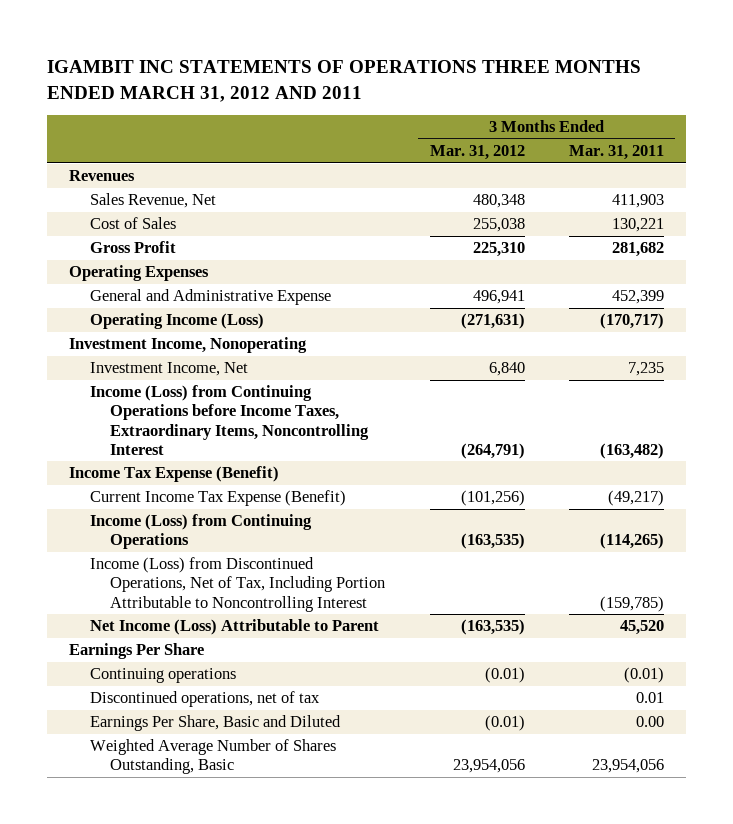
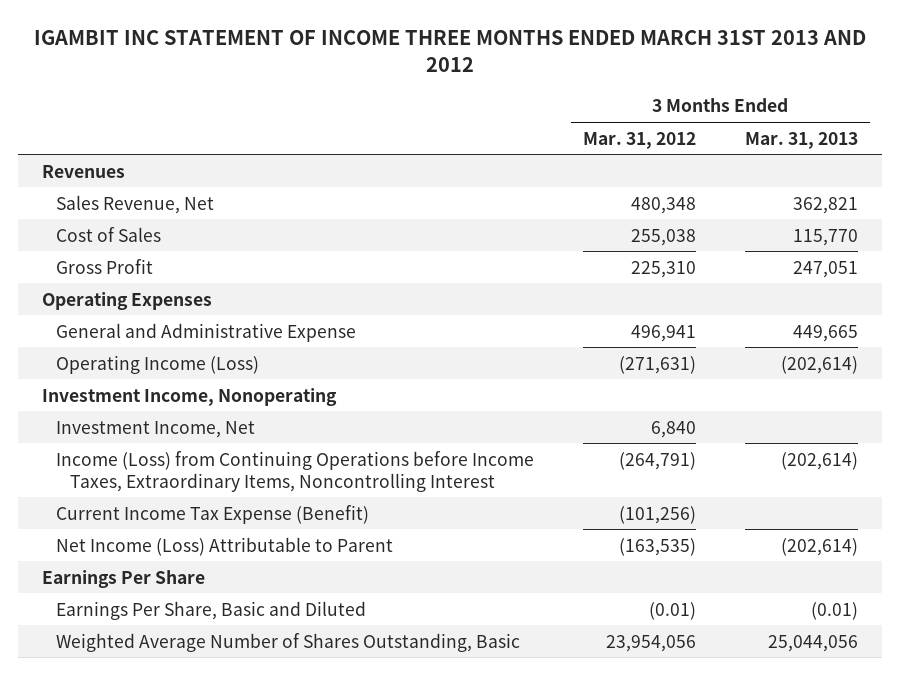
[47,59,642,102] IGAMBIT INC STATEMENTS OF OPERATIONS THREE MONTHS ENDED MARCH 31, 2012 AND 2011 -> [34,30,867,73] IGAMBIT INC STATEMENT OF INCOME THREE MONTHS ENDED MARCH 31ST 2013 AND 2012
[568,145,664,161] Mar. 31, 2011 -> none
none -> [744,131,858,149] Mar. 31, 2013
[69,466,280,483] Income Tax Expense (Benefit) -> none
[89,514,312,550] Income (Loss) from Continuing Operations -> none
[89,557,386,612] Income (Loss) from Discontinued Operations, Net of Tax, Including Portion Attributable to Noncontrolling Interest -> none
[89,668,236,684] Continuing operations -> none
[89,691,320,708] Discontinued operations, net of tax -> none

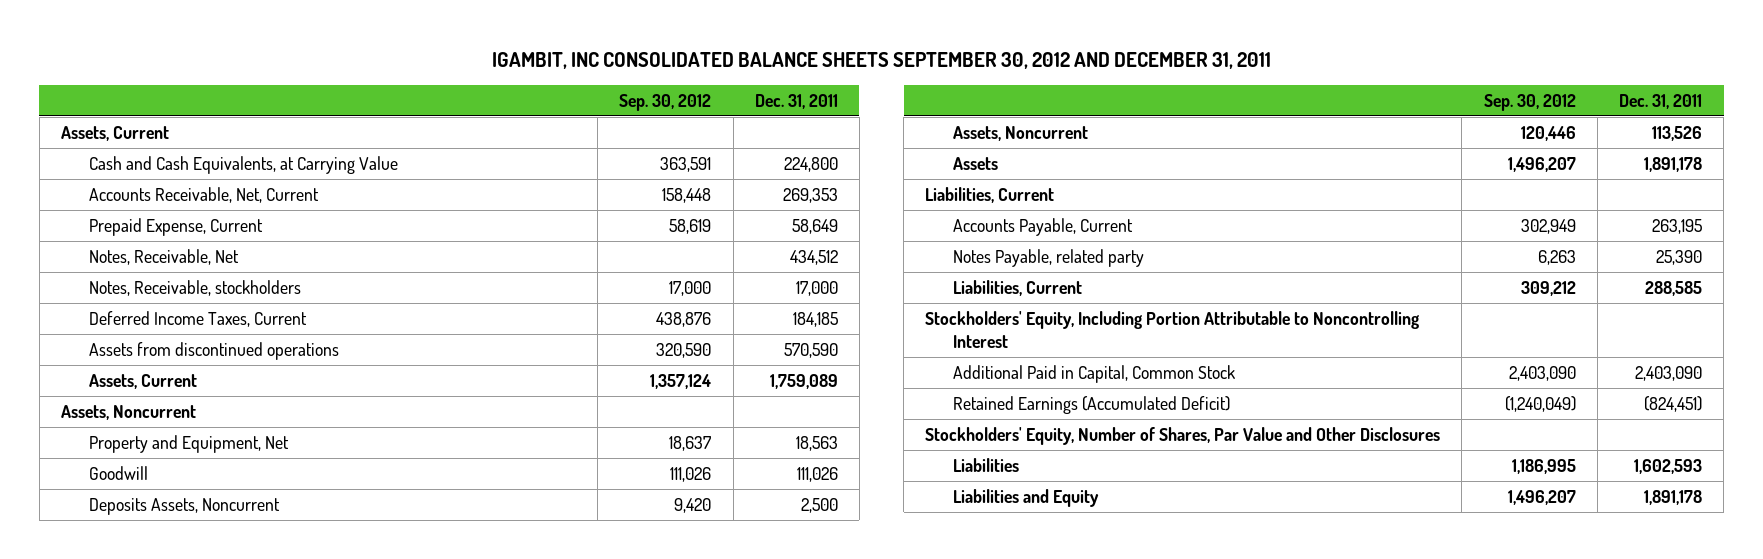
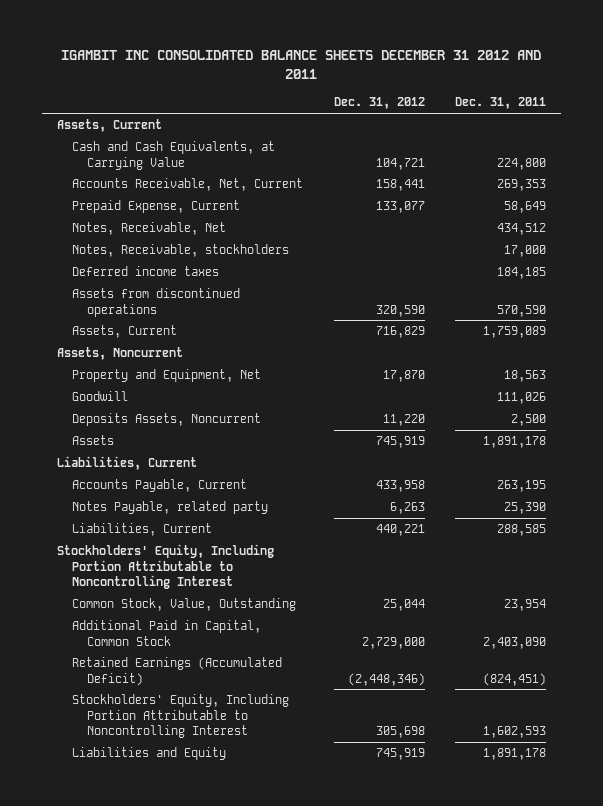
[492,51,1272,69] IGAMBIT, INC CONSOLIDATED BALANCE SHEETS SEPTEMBER 30, 2012 AND DECEMBER 31, 2011 -> [61,50,542,80] IGAMBIT INC CONSOLIDATED BALANCE SHEETS DECEMBER 31 2012 AND 2011
[619,93,712,111] Sep. 30, 2012 -> none
none -> [333,97,425,110] Dec. 31, 2012
[88,311,307,328] Deferred Income Taxes, Current -> [72,266,220,277] Deferred income taxes
[952,126,1088,142] Assets, Noncurrent -> none
none -> [72,598,297,612] Common Stock, Value, Outstanding
[925,427,1441,446] Stockholders' Equity, Number of Shares, Par Value and Other Disclosures -> none
[952,458,1019,473] Liabilities -> [72,694,290,738] Stockholders' Equity, Including Portion Attributable to Noncontrolling Interest

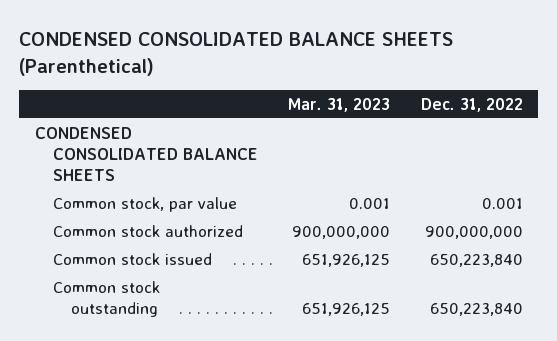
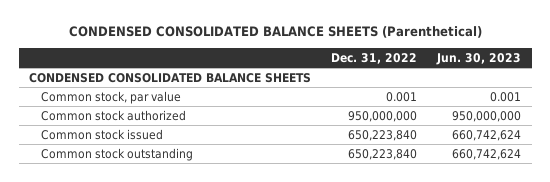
[288,97,391,112] Mar. 31, 2023 -> none
none -> [436,52,522,65] Jun. 30, 2023
[424,225,523,239] 900,000,000 -> [348,110,418,122] 950,000,000

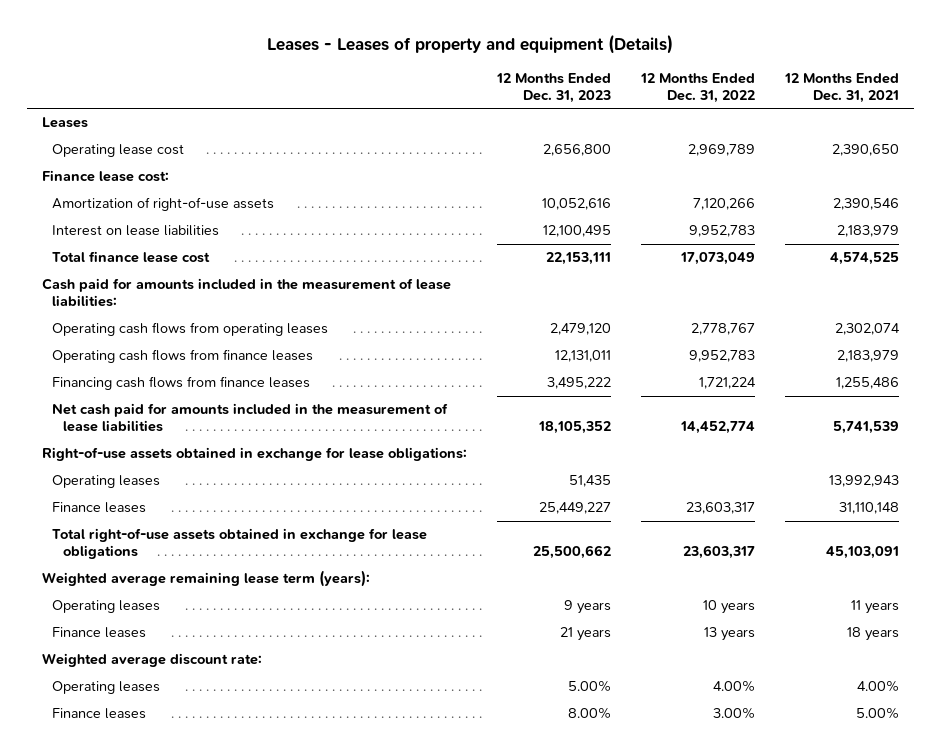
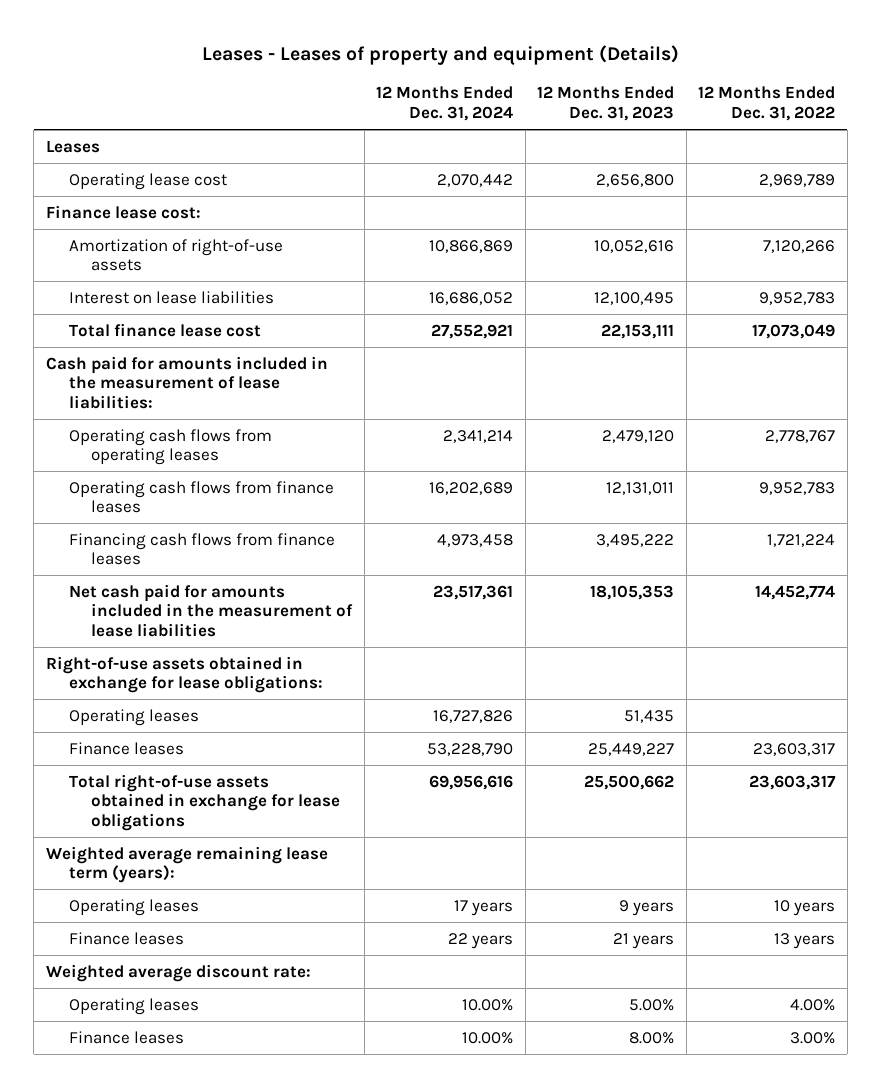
[783,72,899,103] 12 Months Ended Dec. 31, 2021 -> none
none -> [376,86,514,122] 12 Months Ended Dec. 31, 2024
[537,421,611,435] 18,105,352 -> [590,584,675,600] 18,105,353

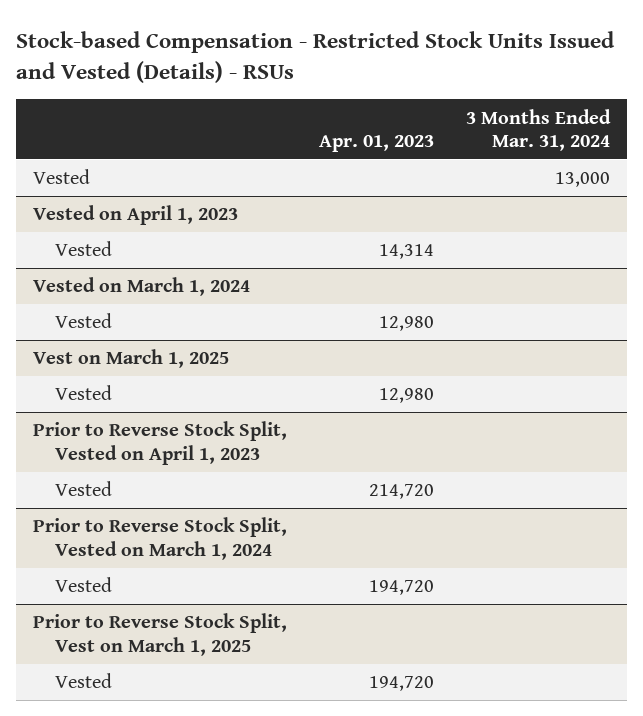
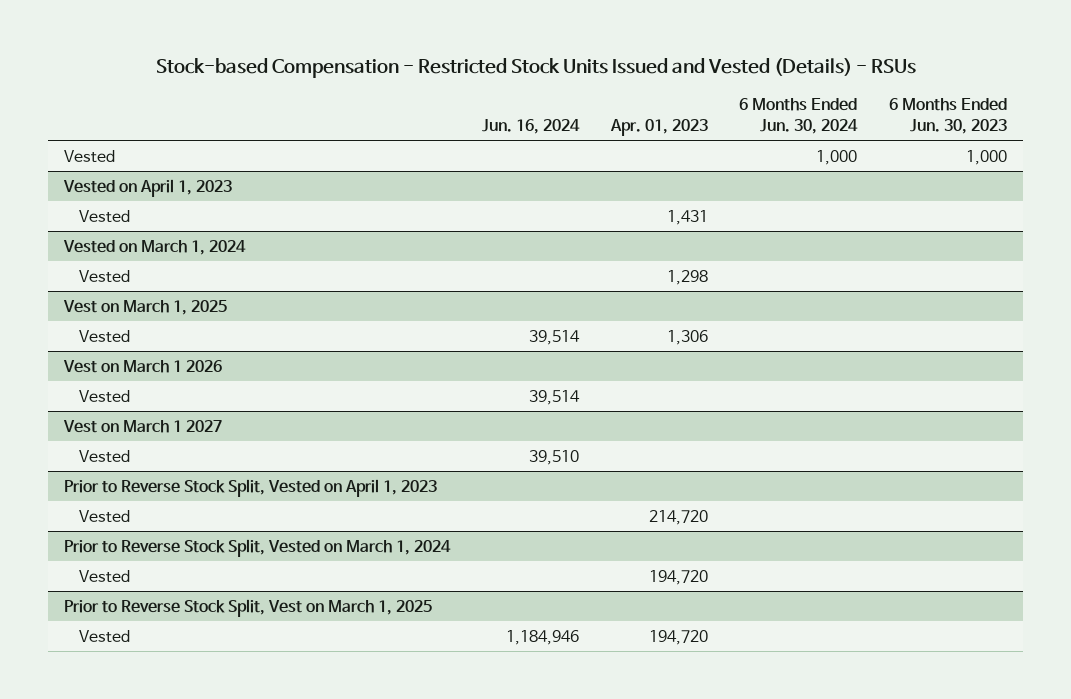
[466,108,612,151] 3 Months Ended Mar. 31, 2024 -> none
none -> [481,118,580,134] Jun. 16, 2024
none -> [739,98,859,134] 6 Months Ended Jun. 30, 2024
none -> [889,98,1008,134] 6 Months Ended Jun. 30, 2023
[378,244,434,260] 14,314 -> [666,209,708,225] 1,431
[378,316,434,332] 12,980 -> [666,269,708,285] 1,298
[378,388,434,404] 12,980 -> [666,329,708,345] 1,306
none -> [63,359,223,373] Vest on March 1 2026
none -> [78,389,130,403] Vested
none -> [63,419,223,433] Vest on March 1 2027
none -> [78,449,130,463] Vested

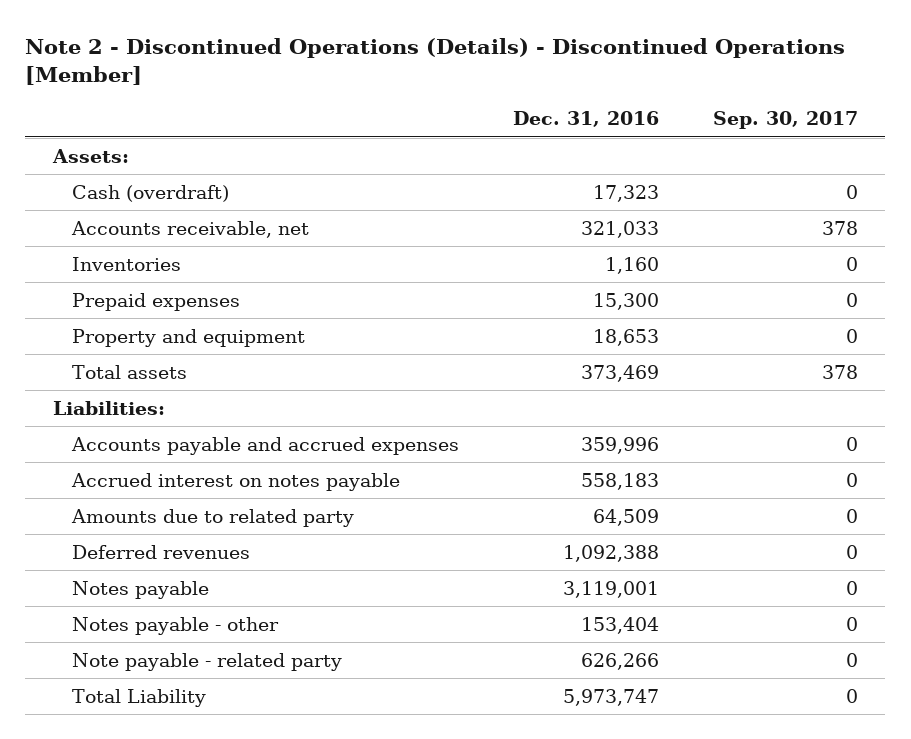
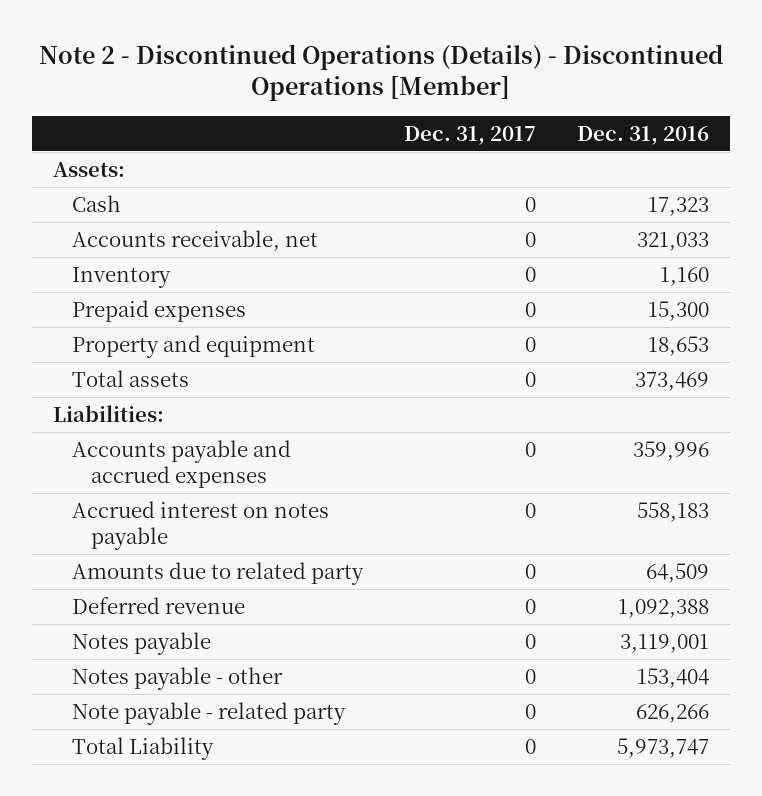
[713,111,859,130] Sep. 30, 2017 -> none
none -> [404,125,537,145] Dec. 31, 2017
[71,184,229,202] Cash (overdraft) -> [71,194,121,212] Cash
[71,256,181,271] Inventories -> [71,266,171,288] Inventory
[71,544,250,559] Deferred revenues -> [71,596,245,614] Deferred revenue

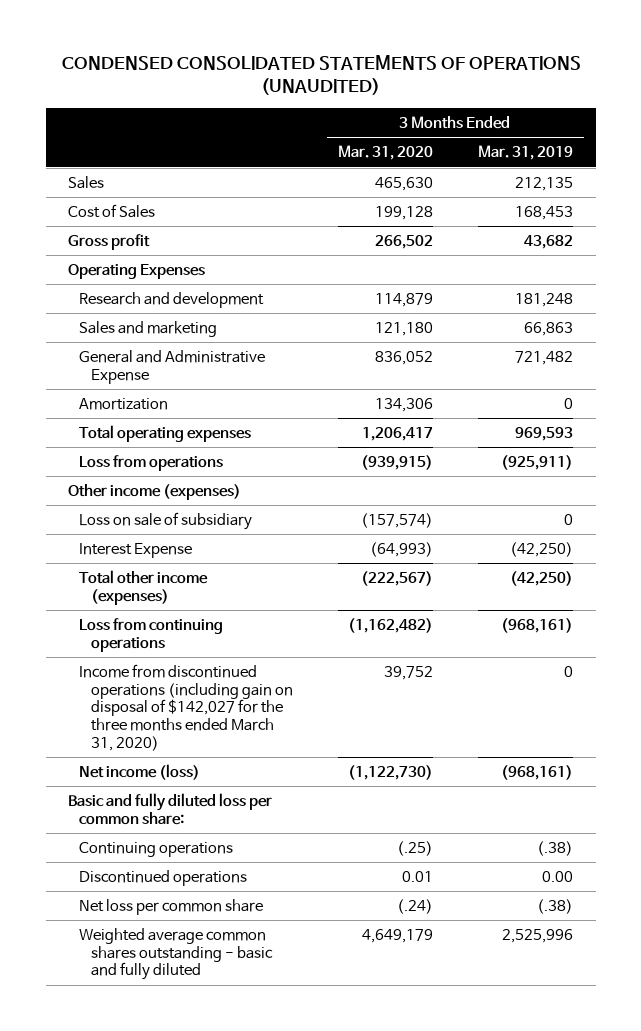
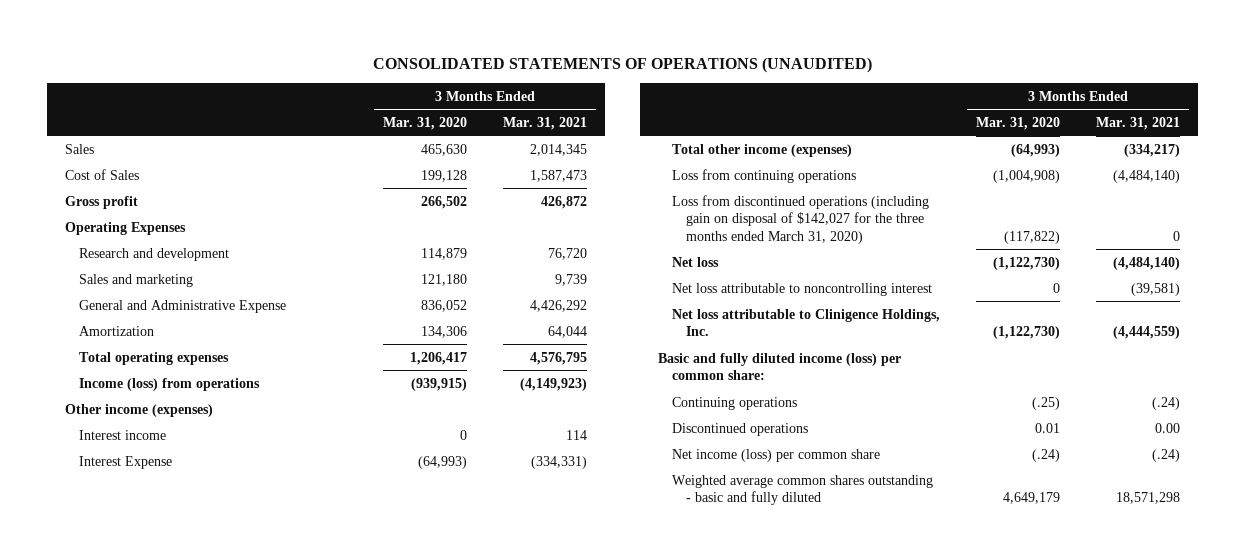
[61,55,581,96] CONDENSED CONSOLIDATED STATEMENTS OF OPERATIONS (UNAUDITED) -> [372,57,872,74] CONSOLIDATED STATEMENTS OF OPERATIONS (UNAUDITED)
[478,145,574,161] Mar. 31, 2019 -> none
none -> [503,116,588,130] Mar. 31, 2021
[79,455,224,472] Loss from operations -> [79,377,261,391] Income (loss) from operations
[79,512,253,531] Loss on sale of subsidiary -> none
none -> [79,429,167,440] Interest income
[360,571,433,587] (222,567) -> [1011,143,1061,157] (64,993)
[347,618,433,634] (1,162,482) -> [993,169,1061,183] (1,004,908)
[79,664,293,751] Income from discontinued operations (including gain on disposal of $142,027 for the three months ended March 31, 2020) -> [672,194,930,244] Loss from discontinued operations (including gain on disposal of $142,027 for the three months ended March 31, 2020)
[383,666,433,681] 39,752 -> [1004,230,1061,244] (117,822)
none -> [672,256,720,267] Net loss
none -> [672,282,933,296] Net loss attributable to noncontrolling interest
[79,764,201,781] Net income (loss) -> [672,308,941,337] Net loss attributable to Clinigence Holdings, Inc.
[68,793,273,825] Basic and fully diluted loss per common share: -> [658,352,902,381] Basic and fully diluted income (loss) per common share:
[79,899,264,916] Net loss per common share -> [672,448,881,462] Net income (loss) per common share

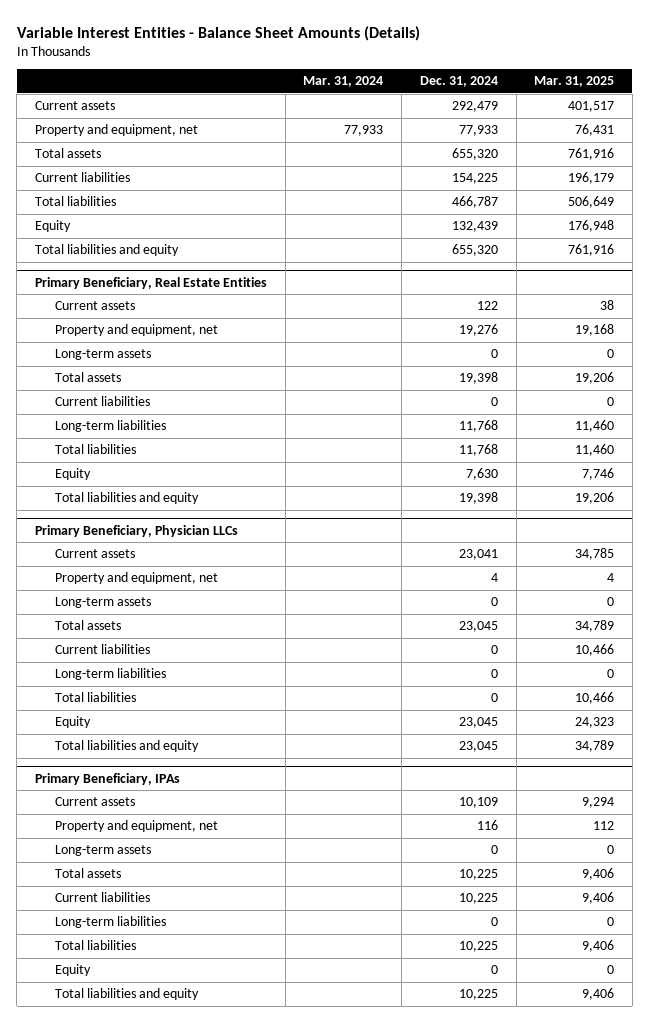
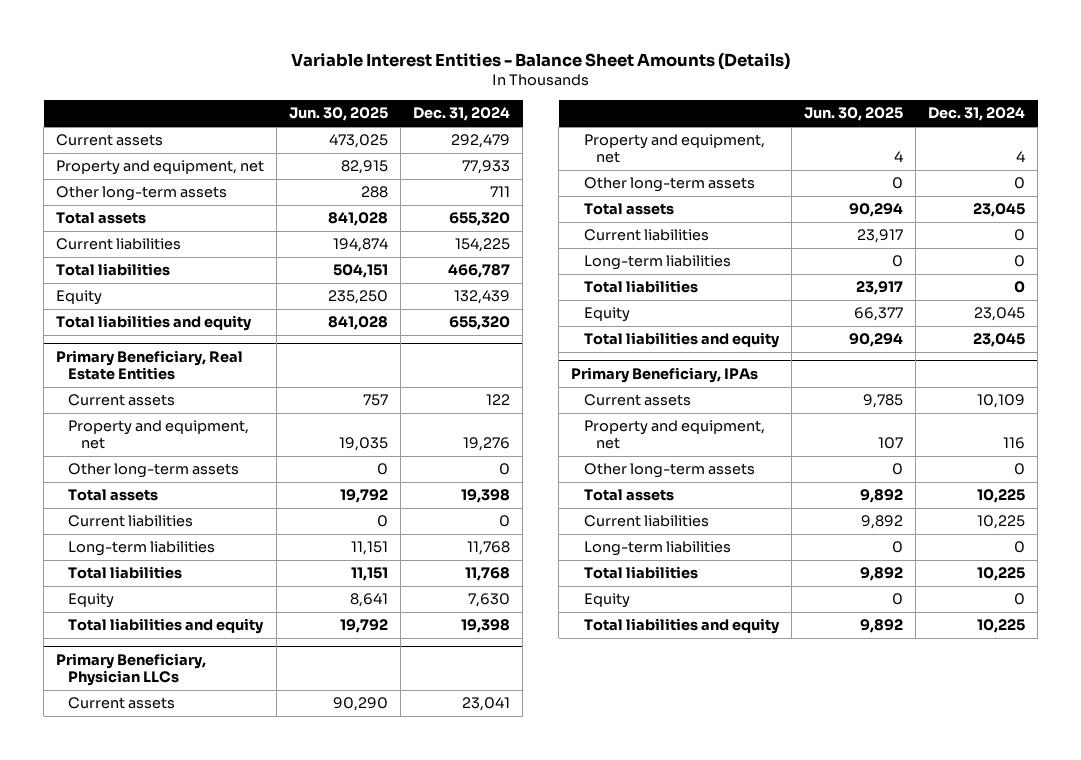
[303,76,384,88] Mar. 31, 2024 -> none
[534,76,615,88] Mar. 31, 2025 -> none
none -> [289,107,389,122] Jun. 30, 2025
none -> [56,186,228,202] Other long-term assets
[54,349,151,361] Long-term assets -> [68,463,240,479] Other long-term assets
[54,597,151,609] Long-term assets -> [583,177,755,193] Other long-term assets
[54,845,151,857] Long-term assets -> [583,463,755,479] Other long-term assets

